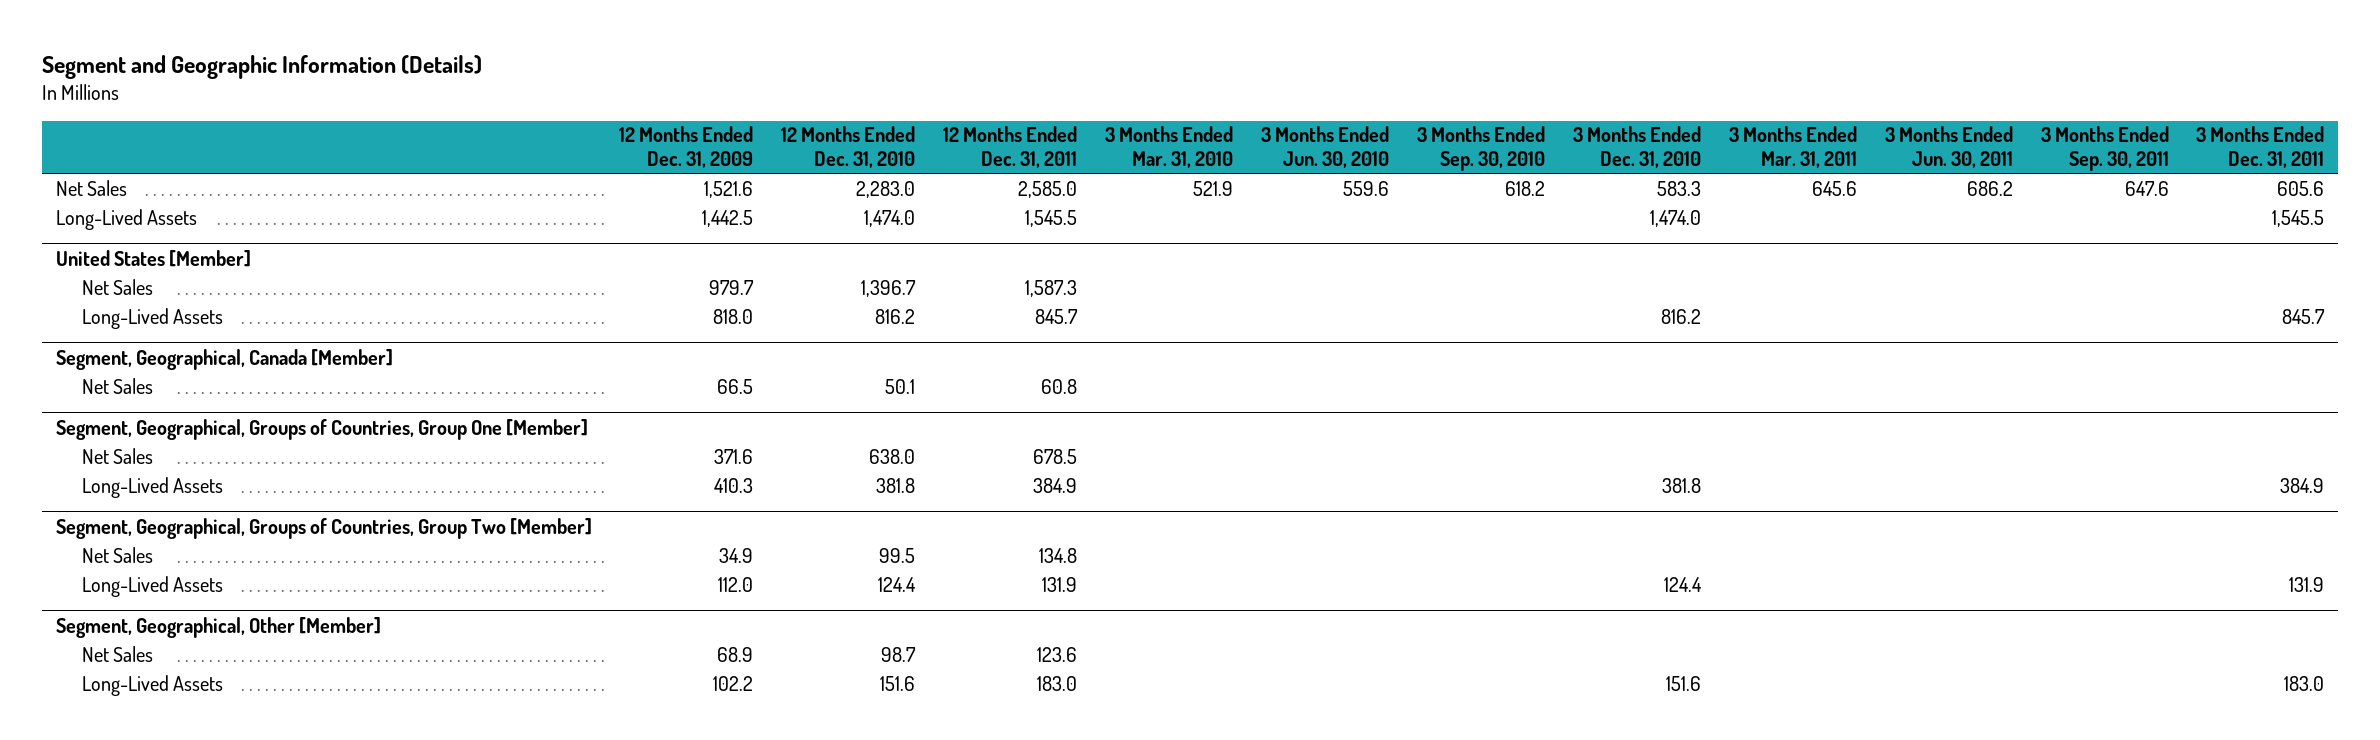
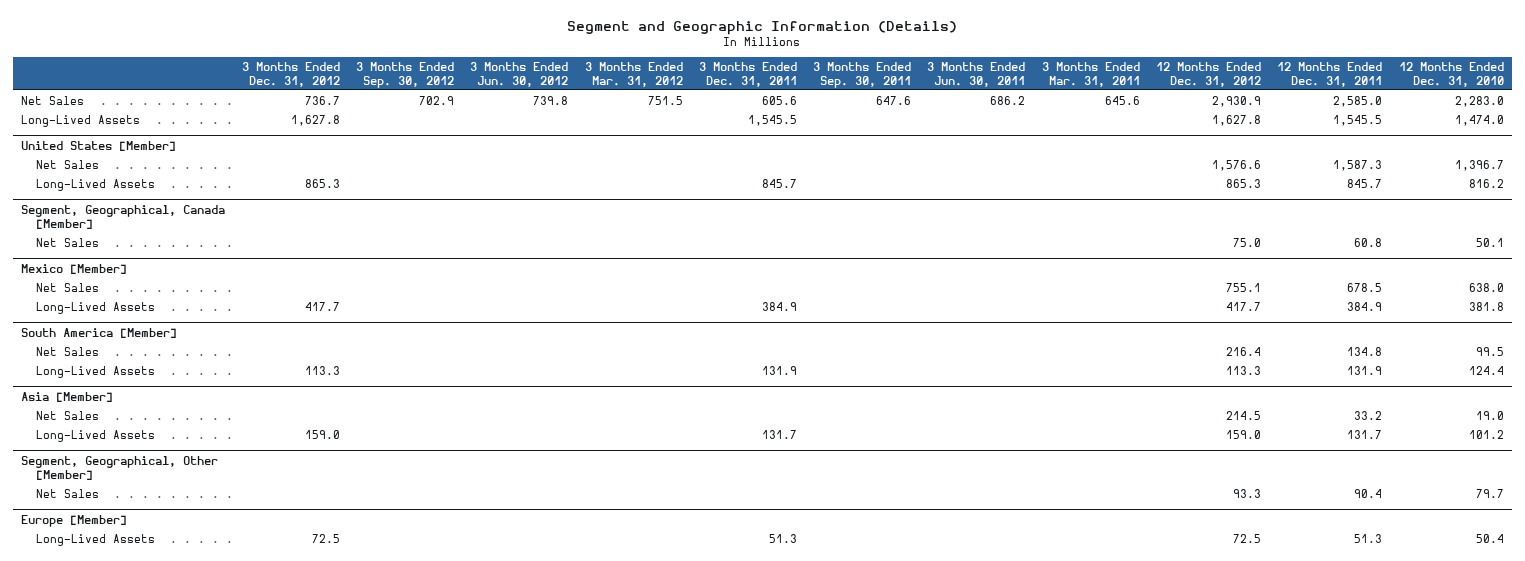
[619,126,754,169] 12 Months Ended Dec. 31, 2009 -> none
[1105,126,1234,169] 3 Months Ended Mar. 31, 2010 -> none
[1261,126,1390,169] 3 Months Ended Jun. 30, 2010 -> none
[1416,126,1545,172] 3 Months Ended Sep. 30, 2010 -> none
[1572,126,1701,169] 3 Months Ended Dec. 31, 2010 -> none
none -> [241,61,340,87] 3 Months Ended Dec. 31, 2012
none -> [355,61,454,88] 3 Months Ended Sep. 30, 2012
none -> [470,61,569,87] 3 Months Ended Jun. 30, 2012
none -> [584,61,683,87] 3 Months Ended Mar. 31, 2012
none -> [1155,61,1261,87] 12 Months Ended Dec. 31, 2012
[55,418,588,440] Segment, Geographical, Groups of Countries, Group One [Member] -> none
none -> [21,263,128,274] Mexico [Member]
[55,517,592,539] Segment, Geographical, Groups of Countries, Group Two [Member] -> none
none -> [21,327,178,338] South America [Member]
none -> [21,391,114,402] Asia [Member]
none -> [35,410,99,420] Net Sales
none -> [35,429,155,442] Long-Lived Assets
[881,646,917,662] 98.7 -> [1475,488,1504,498] 79.7
[1037,646,1078,662] 123.6 -> [1354,488,1383,498] 90.4
none -> [21,514,128,527] Europe [Member]
[880,675,916,691] 151.6 -> [1475,533,1504,543] 50.4
[1037,675,1078,691] 183.0 -> [1354,533,1383,543] 51.3
[2284,675,2325,691] 183.0 -> [768,533,797,543] 51.3

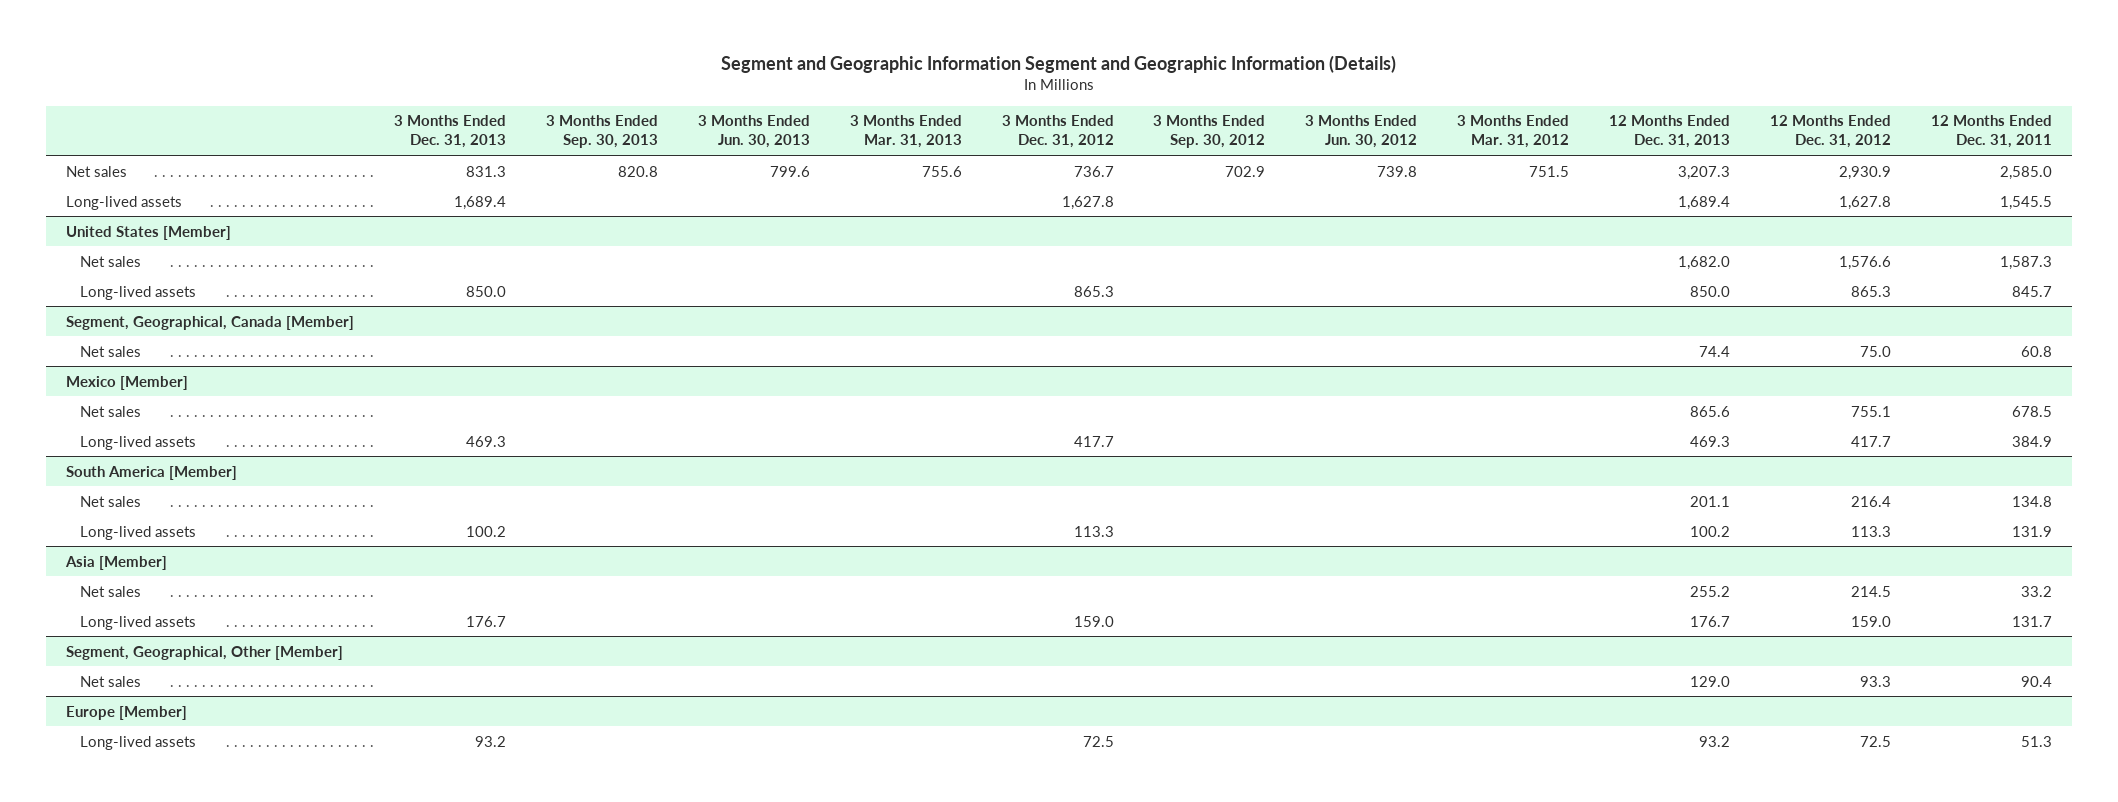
[567,20,958,35] Segment and Geographic Information (Details) -> [720,54,1396,73] Segment and Geographic Information Segment and Geographic Information (Details)
[698,61,797,87] 3 Months Ended Dec. 31, 2011 -> none
[813,61,912,88] 3 Months Ended Sep. 30, 2011 -> none
[927,61,1026,87] 3 Months Ended Jun. 30, 2011 -> none
[1041,61,1140,87] 3 Months Ended Mar. 31, 2011 -> none
[1398,61,1504,87] 12 Months Ended Dec. 31, 2010 -> none
none -> [394,115,507,149] 3 Months Ended Dec. 31, 2013
none -> [545,115,658,149] 3 Months Ended Sep. 30, 2013
none -> [697,115,810,149] 3 Months Ended Jun. 30, 2013
none -> [849,115,962,149] 3 Months Ended Mar. 31, 2013
none -> [1609,115,1731,149] 12 Months Ended Dec. 31, 2013
[21,95,85,105] Net Sales -> [66,165,128,177] Net sales
[21,114,141,127] Long-Lived Assets -> [66,195,183,210] Long-lived assets
[35,159,99,169] Net Sales -> [80,255,142,267] Net sales
[35,178,155,191] Long-Lived Assets -> [80,285,197,300] Long-lived assets
[35,237,99,247] Net Sales -> [80,345,142,357] Net sales
[35,282,99,292] Net Sales -> [80,405,142,417] Net sales
[35,301,155,314] Long-Lived Assets -> [80,435,197,450] Long-lived assets
[35,346,99,356] Net Sales -> [80,495,142,507] Net sales
[35,365,155,378] Long-Lived Assets -> [80,525,197,540] Long-lived assets
[35,410,99,420] Net Sales -> [80,585,142,597] Net sales
[35,429,155,442] Long-Lived Assets -> [80,615,197,630] Long-lived assets
[35,488,99,498] Net Sales -> [80,675,142,687] Net sales
[35,533,155,546] Long-Lived Assets -> [80,735,197,750] Long-lived assets

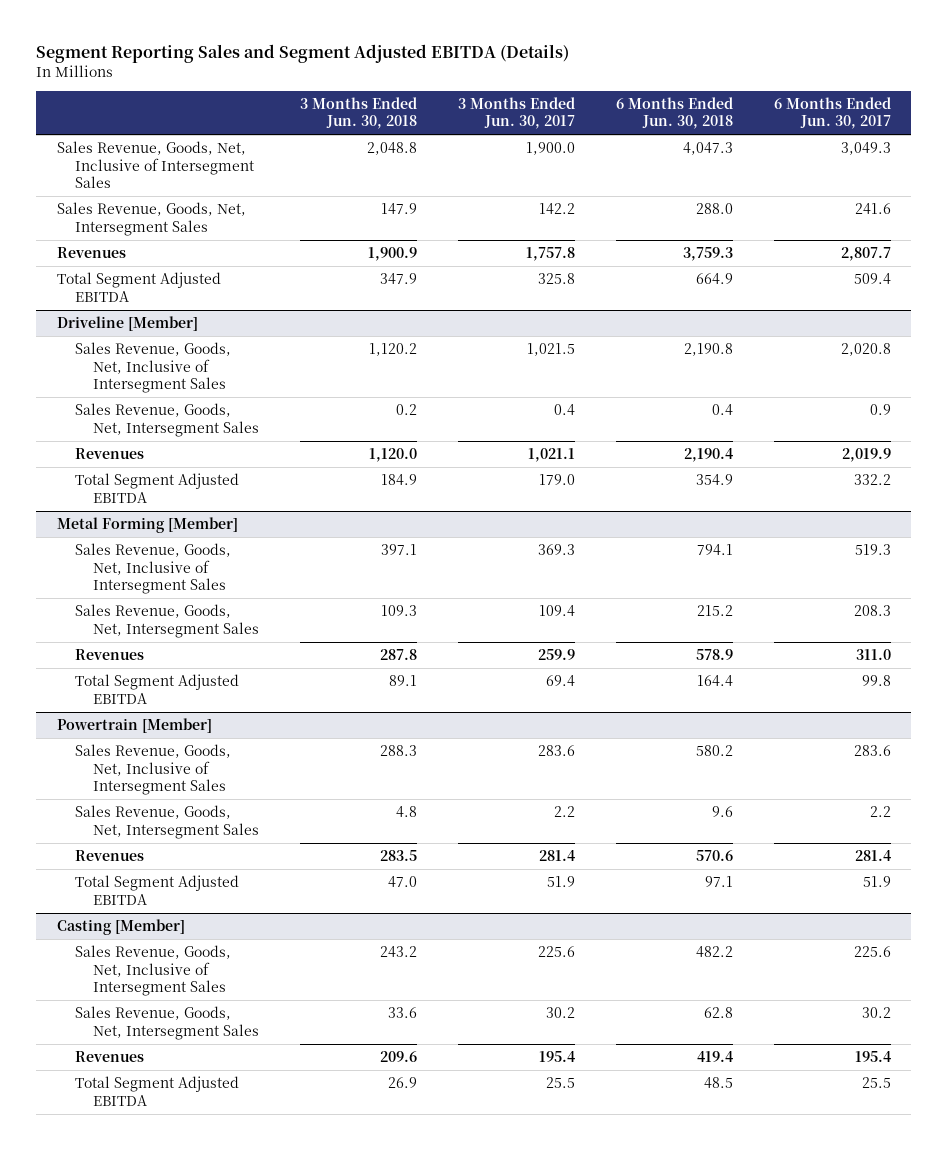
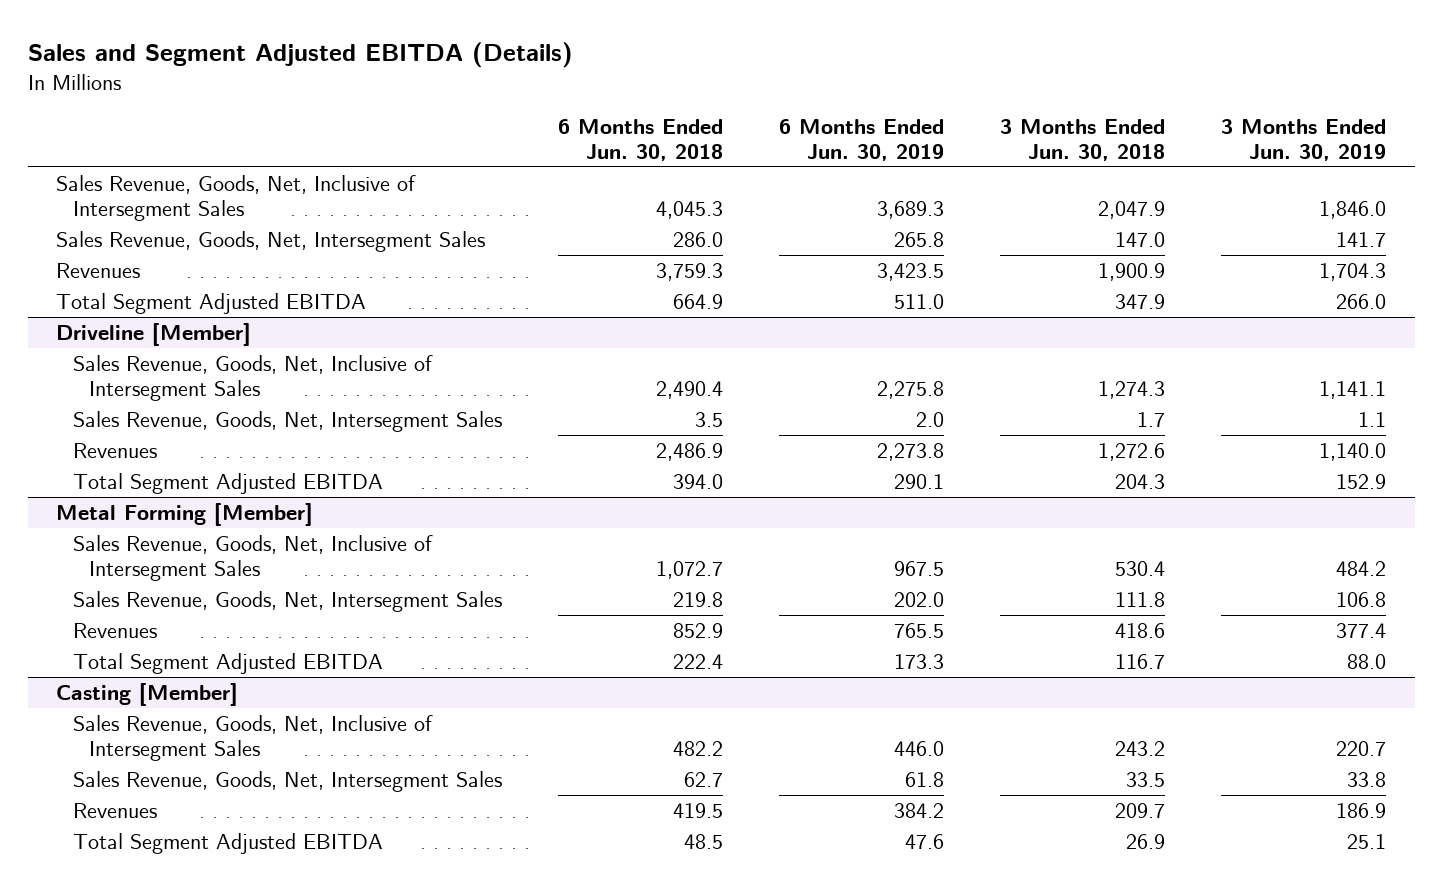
[36,43,570,63] Segment Reporting Sales and Segment Adjusted EBITDA (Details) -> [27,42,573,69] Sales and Segment Adjusted EBITDA (Details)
[457,96,575,130] 3 Months Ended Jun. 30, 2017 -> none
[773,96,891,130] 6 Months Ended Jun. 30, 2017 -> none
none -> [779,119,945,161] 6 Months Ended Jun. 30, 2019
none -> [1221,119,1387,161] 3 Months Ended Jun. 30, 2019
[366,142,417,156] 2,048.8 -> [1098,200,1166,219] 2,047.9
[682,142,733,156] 4,047.3 -> [655,200,723,219] 4,045.3
[380,203,417,215] 147.9 -> [1115,232,1166,248] 147.0
[695,203,733,215] 288.0 -> [672,232,723,248] 286.0
[368,343,417,357] 1,120.2 -> [1098,380,1166,399] 1,274.3
[683,343,733,357] 2,190.8 -> [655,380,723,399] 2,490.4
[395,404,417,416] 0.2 -> [1137,412,1166,428] 1.7
[711,404,733,416] 0.4 -> [694,412,723,428] 3.5
[368,448,417,463] 1,120.0 -> [1098,443,1166,462] 1,272.6
[683,448,733,463] 2,190.4 -> [655,443,723,462] 2,486.9
[380,474,417,486] 184.9 -> [1115,474,1166,490] 204.3
[695,474,733,486] 354.9 -> [672,474,723,490] 394.0
[56,718,212,734] Powertrain [Member] -> none
[74,744,231,796] Sales Revenue, Goods, Net, Inclusive of Intersegment Sales -> none
[74,805,259,839] Sales Revenue, Goods, Net, Intersegment Sales -> none
[74,850,144,862] Revenues -> none
[74,875,239,905] Total Segment Adjusted EBITDA -> none
[380,544,417,556] 397.1 -> [1115,560,1166,576] 530.4
[696,544,733,556] 794.1 -> [655,560,723,579] 1,072.7
[380,605,417,617] 109.3 -> [1115,592,1166,608] 111.8
[696,605,733,617] 215.2 -> [672,592,723,608] 219.8
[379,649,417,661] 287.8 -> [1115,623,1166,639] 418.6
[695,649,733,661] 578.9 -> [672,623,723,639] 852.9
[388,675,417,687] 89.1 -> [1115,654,1166,670] 116.7
[696,675,733,687] 164.4 -> [672,654,723,670] 222.4
[387,1007,417,1019] 33.6 -> [1126,772,1166,788] 33.5
[703,1007,733,1019] 62.8 -> [683,772,723,788] 62.7
[379,1051,417,1063] 209.6 -> [1115,803,1166,819] 209.7
[696,1051,733,1063] 419.4 -> [672,803,723,819] 419.5

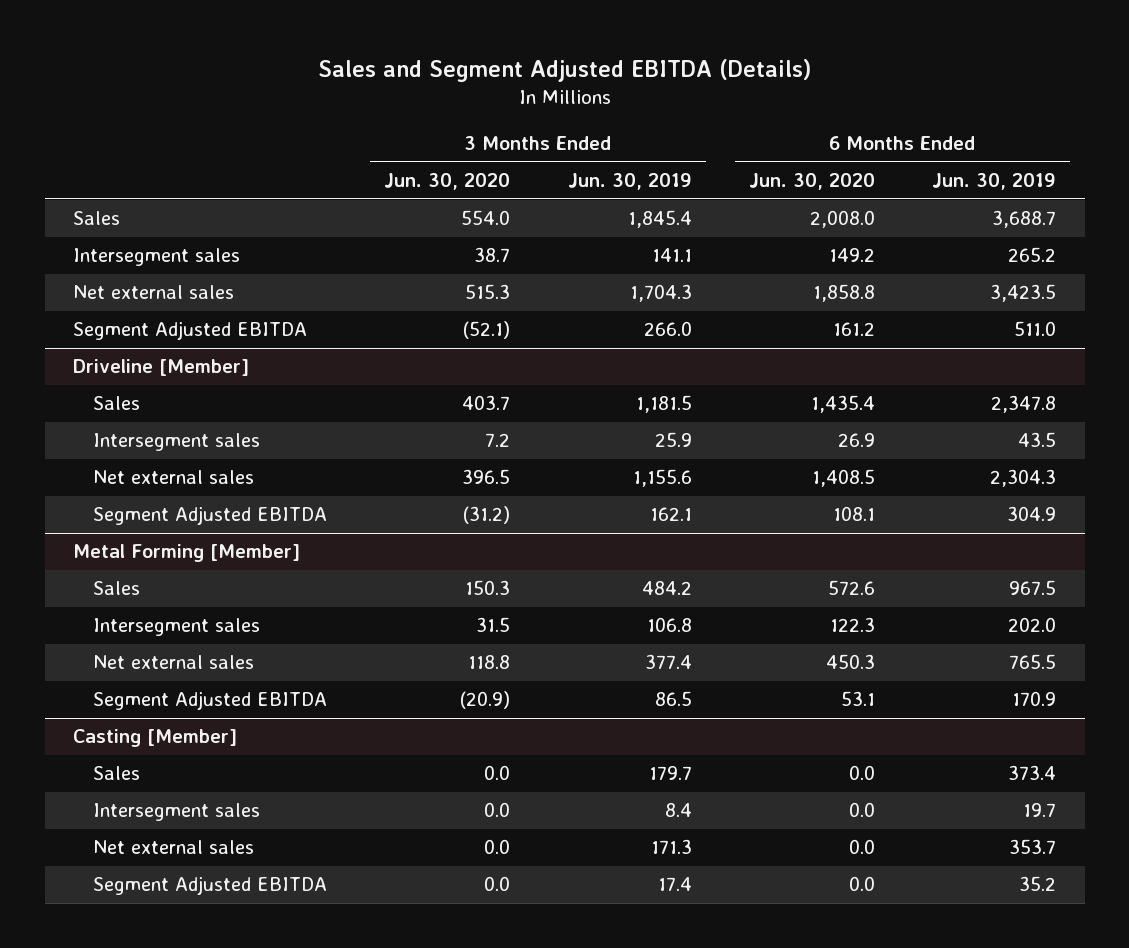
[557,119,723,161] 6 Months Ended Jun. 30, 2018 -> none
[1000,119,1166,161] 3 Months Ended Jun. 30, 2018 -> none
none -> [384,173,511,191] Jun. 30, 2020
none -> [748,173,875,191] Jun. 30, 2020
[56,175,417,221] Sales Revenue, Goods, Net, Inclusive of Intersegment Sales -> none
none -> [73,211,121,226] Sales
[56,231,486,253] Sales Revenue, Goods, Net, Intersegment Sales -> [73,248,241,267] Intersegment sales
[894,232,945,248] 265.8 -> [1007,247,1056,263] 265.2
[1336,232,1387,248] 141.7 -> [651,248,692,263] 141.1
[56,263,141,279] Revenues -> [73,285,235,300] Net external sales
[56,293,367,315] Total Segment Adjusted EBITDA -> [73,321,308,341] Segment Adjusted EBITDA
[72,355,433,401] Sales Revenue, Goods, Net, Inclusive of Intersegment Sales -> none
[72,443,157,459] Revenues -> none
none -> [93,396,141,411] Sales
[72,411,502,433] Sales Revenue, Goods, Net, Intersegment Sales -> [93,433,261,452] Intersegment sales
[916,412,945,428] 2.0 -> [1017,432,1056,448] 43.5
[1358,412,1387,428] 1.1 -> [654,432,692,448] 25.9
none -> [93,470,255,485] Net external sales
[72,473,383,495] Total Segment Adjusted EBITDA -> [93,506,328,526] Segment Adjusted EBITDA
[894,474,945,490] 290.1 -> [1006,506,1056,522] 304.9
[1336,474,1387,490] 152.9 -> [649,507,692,522] 162.1
[72,535,433,581] Sales Revenue, Goods, Net, Inclusive of Intersegment Sales -> [93,581,141,596] Sales
[72,591,502,613] Sales Revenue, Goods, Net, Intersegment Sales -> [93,618,261,637] Intersegment sales
[72,623,157,639] Revenues -> [93,655,255,670] Net external sales
[72,653,383,675] Total Segment Adjusted EBITDA -> [93,691,328,711] Segment Adjusted EBITDA
[894,654,945,670] 173.3 -> [1011,691,1056,707] 170.9
[1347,654,1387,670] 88.0 -> [654,691,692,707] 86.5
[72,715,433,761] Sales Revenue, Goods, Net, Inclusive of Intersegment Sales -> none
[72,803,157,819] Revenues -> none
none -> [93,766,141,781] Sales
[72,771,502,793] Sales Revenue, Goods, Net, Intersegment Sales -> [93,803,261,822] Intersegment sales
[905,772,945,788] 61.8 -> [1022,803,1056,818] 19.7
[1347,772,1387,788] 33.8 -> [664,803,692,818] 8.4
none -> [93,840,255,855] Net external sales
[72,833,383,855] Total Segment Adjusted EBITDA -> [93,876,328,896] Segment Adjusted EBITDA
[905,834,945,850] 47.6 -> [1018,876,1056,892] 35.2
[1347,834,1387,850] 25.1 -> [657,877,692,892] 17.4

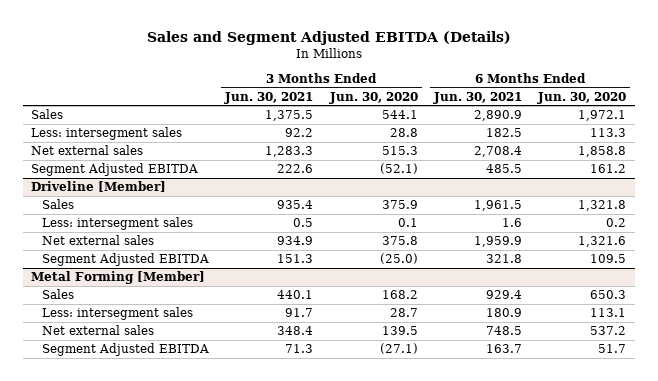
[567,173,692,191] Jun. 30, 2019 -> none
[931,173,1056,191] Jun. 30, 2019 -> none
none -> [224,91,314,104] Jun. 30, 2021
none -> [432,91,522,104] Jun. 30, 2021
[461,210,511,226] 554.0 -> [381,110,418,120] 544.1
[809,210,875,229] 2,008.0 -> [578,110,627,122] 1,972.1
[73,248,241,267] Intersegment sales -> [31,127,183,141] Less: intersegment sales
[474,247,511,263] 38.7 -> [389,128,418,138] 28.8
[828,248,875,263] 149.2 -> [590,128,627,138] 113.3
[462,395,511,411] 403.7 -> [381,200,418,210] 375.9
[810,395,875,414] 1,435.4 -> [578,200,627,212] 1,321.8
[93,433,261,452] Intersegment sales -> [41,217,193,231] Less: intersegment sales
[485,433,511,448] 7.2 -> [397,218,418,228] 0.1
[837,433,875,448] 26.9 -> [606,218,627,228] 0.2
[462,469,511,485] 396.5 -> [381,236,418,246] 375.8
[811,469,875,488] 1,408.5 -> [578,236,627,248] 1,321.6
[463,506,511,525] (31.2) -> [379,253,418,265] (25.0)
[832,506,875,522] 108.1 -> [590,254,627,264] 109.5
[73,729,238,748] Casting [Member] -> none
[93,766,141,781] Sales -> none
[93,803,261,822] Intersegment sales -> none
[93,840,255,855] Net external sales -> none
[93,876,328,896] Segment Adjusted EBITDA -> none
[465,580,511,596] 150.3 -> [381,290,418,300] 168.2
[827,580,875,596] 572.6 -> [590,290,627,300] 650.3
[93,618,261,637] Intersegment sales -> [41,307,193,321] Less: intersegment sales
[476,617,511,633] 31.5 -> [389,308,418,318] 28.7
[829,617,875,633] 122.3 -> [590,308,627,318] 113.1
[468,655,511,670] 118.8 -> [381,326,418,336] 139.5
[825,654,875,670] 450.3 -> [590,326,627,336] 537.2
[460,691,511,710] (20.9) -> [379,343,418,355] (27.1)
[840,691,875,707] 53.1 -> [598,344,627,354] 51.7

